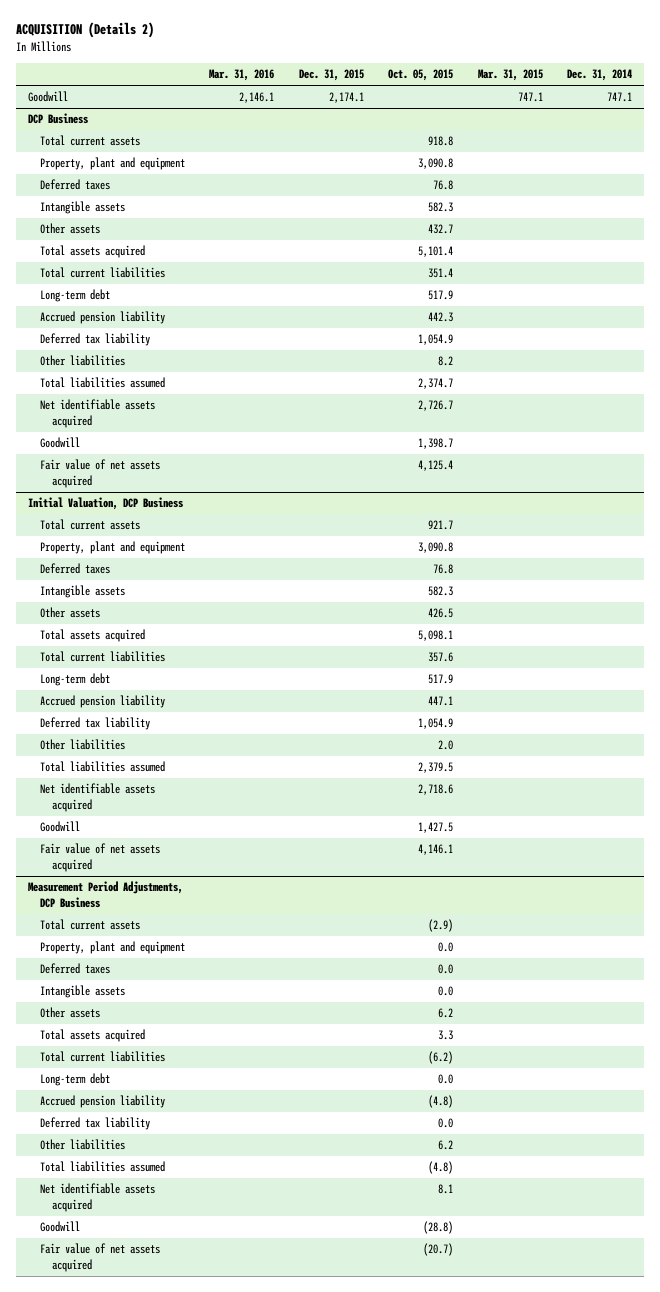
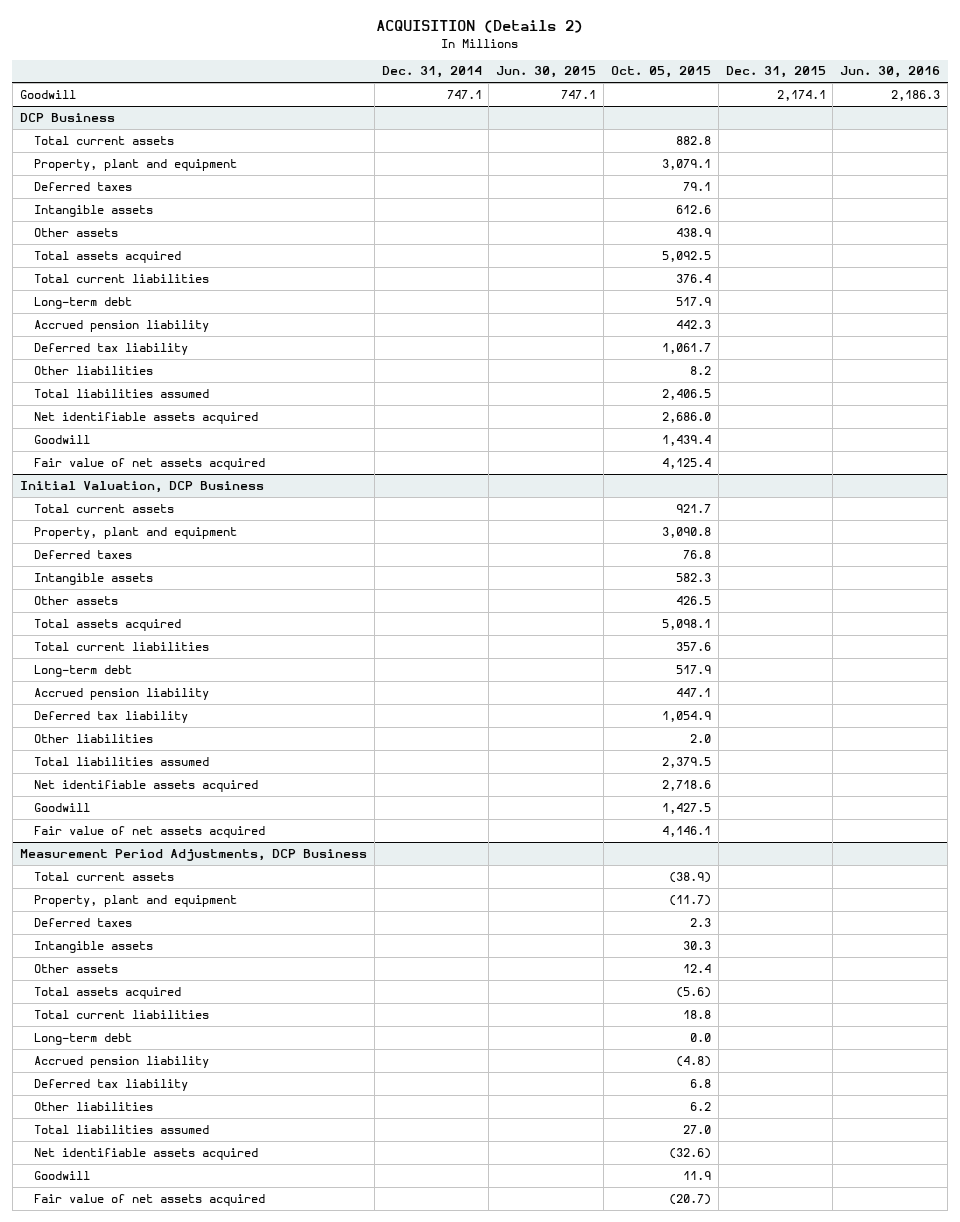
[209,69,275,82] Mar. 31, 2016 -> none
[477,69,543,82] Mar. 31, 2015 -> none
none -> [496,66,597,79] Jun. 30, 2015
none -> [840,66,941,79] Jun. 30, 2016
[428,136,454,147] 918.8 -> [675,135,711,145] 882.8
[418,158,454,170] 3,090.8 -> [661,158,711,170] 3,079.1
[433,180,454,191] 76.8 -> [682,181,711,191] 79.1
[428,202,454,213] 582.3 -> [675,204,711,214] 612.6
[428,224,454,235] 432.7 -> [675,227,711,237] 438.9
[418,246,454,258] 5,101.4 -> [661,250,711,262] 5,092.5
[428,268,454,279] 351.4 -> [675,273,711,283] 376.4
[418,334,454,346] 1,054.9 -> [661,342,711,354] 1,061.7
[418,378,454,390] 2,374.7 -> [661,388,711,400] 2,406.5
[418,400,454,412] 2,726.7 -> [661,411,711,423] 2,686.0
[418,438,454,450] 1,398.7 -> [661,434,711,446] 1,439.4
[428,919,454,933] (2.9) -> [668,871,711,883] (38.9)
[438,942,454,953] 0.0 -> [668,894,711,906] (11.7)
[438,964,454,975] 0.0 -> [689,917,711,927] 2.3
[438,986,454,997] 0.0 -> [682,940,711,950] 30.3
[438,1008,454,1019] 6.2 -> [682,963,711,973] 12.4
[438,1030,454,1041] 3.3 -> [675,986,711,998] (5.6)
[428,1051,454,1065] (6.2) -> [682,1009,711,1019] 18.8
[438,1118,454,1129] 0.0 -> [689,1078,711,1088] 6.8
[428,1161,454,1175] (4.8) -> [682,1124,711,1134] 27.0
[438,1184,454,1195] 8.1 -> [668,1147,711,1159] (32.6)
[423,1221,454,1235] (28.8) -> [682,1170,711,1180] 11.9

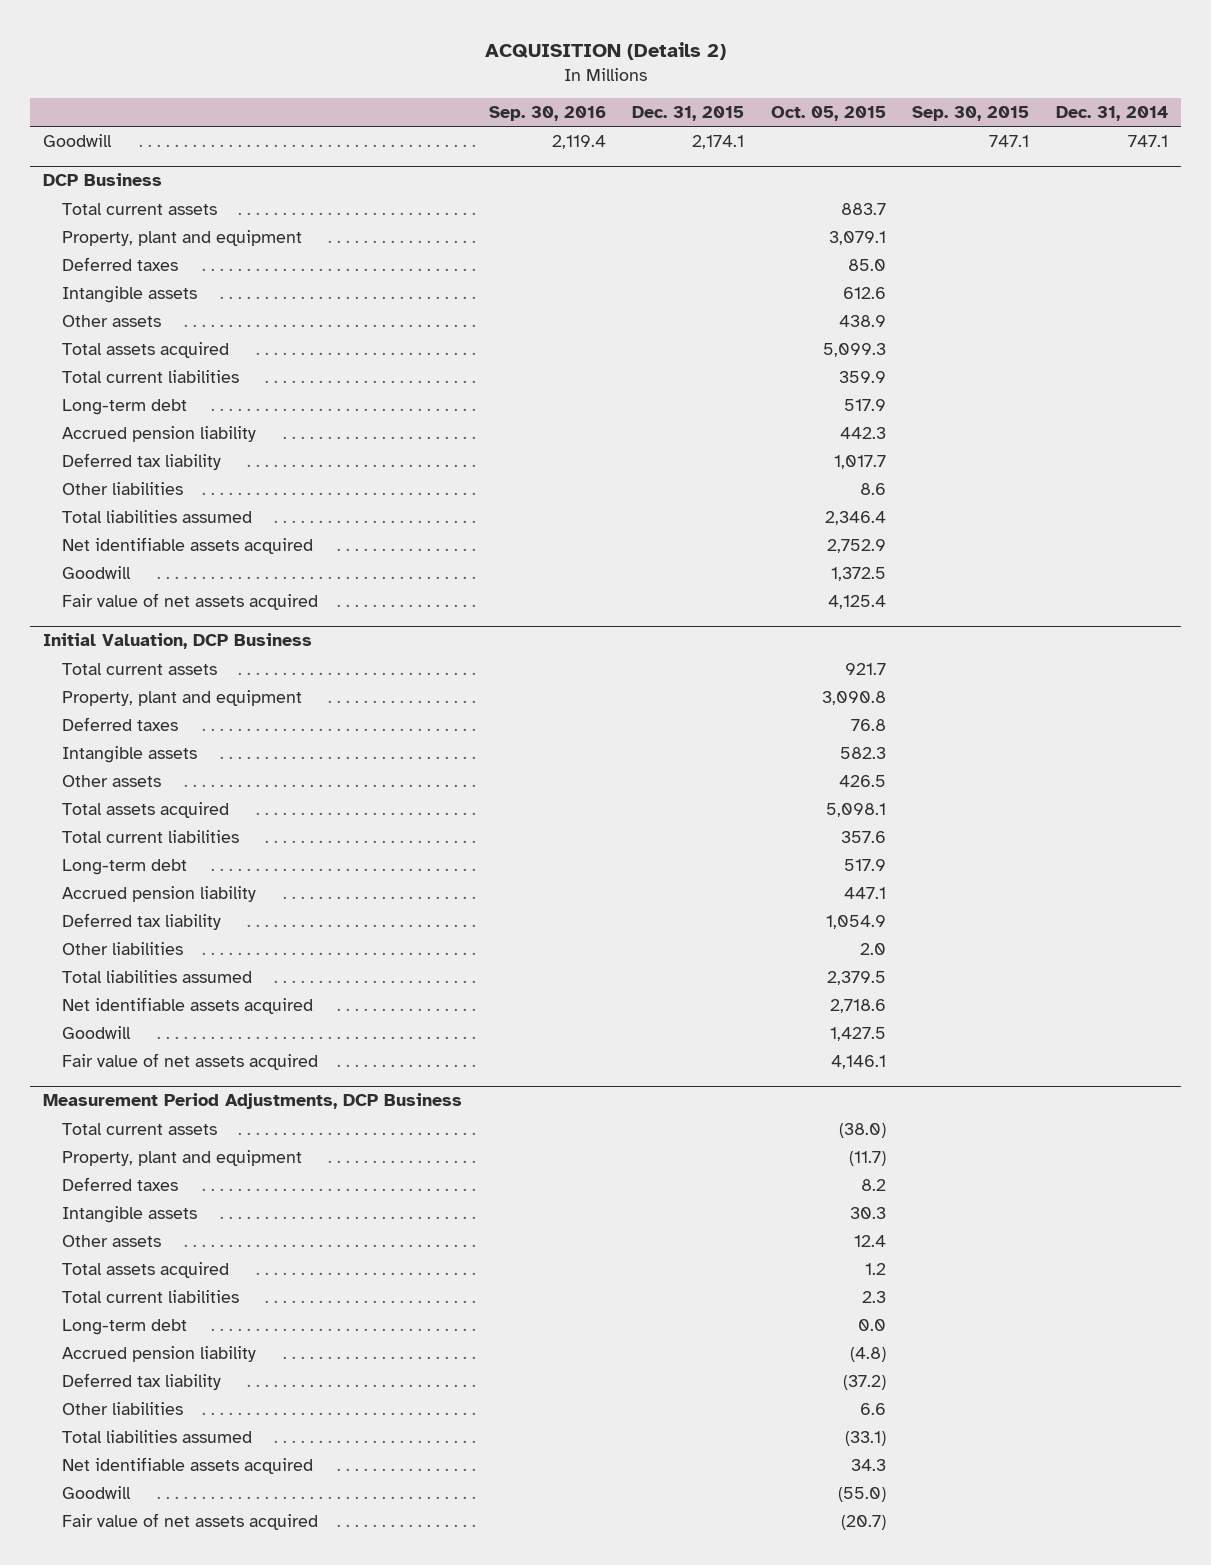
[496,66,597,79] Jun. 30, 2015 -> none
[840,66,941,79] Jun. 30, 2016 -> none
none -> [488,105,606,121] Sep. 30, 2016
none -> [912,105,1030,121] Sep. 30, 2015
[675,135,711,145] 882.8 -> [840,203,886,216] 883.7
[682,181,711,191] 79.1 -> [847,259,886,272] 85.0
[661,250,711,262] 5,092.5 -> [822,343,886,358] 5,099.3
[675,273,711,283] 376.4 -> [838,371,886,384] 359.9
[661,342,711,354] 1,061.7 -> [833,455,886,470] 1,017.7
[689,365,711,375] 8.2 -> [859,483,886,496] 8.6
[661,388,711,400] 2,406.5 -> [824,511,886,526] 2,346.4
[661,411,711,423] 2,686.0 -> [826,539,886,554] 2,752.9
[661,434,711,446] 1,439.4 -> [830,567,886,582] 1,372.5
[668,871,711,883] (38.9) -> [838,1123,886,1139] (38.0)
[689,917,711,927] 2.3 -> [860,1179,886,1192] 8.2
[675,986,711,998] (5.6) -> [864,1263,886,1276] 1.2
[682,1009,711,1019] 18.8 -> [861,1291,886,1304] 2.3
[689,1078,711,1088] 6.8 -> [842,1375,886,1391] (37.2)
[689,1101,711,1111] 6.2 -> [859,1403,886,1416] 6.6
[682,1124,711,1134] 27.0 -> [844,1431,886,1447] (33.1)
[668,1147,711,1159] (32.6) -> [850,1459,886,1472] 34.3
[682,1170,711,1180] 11.9 -> [837,1487,886,1503] (55.0)

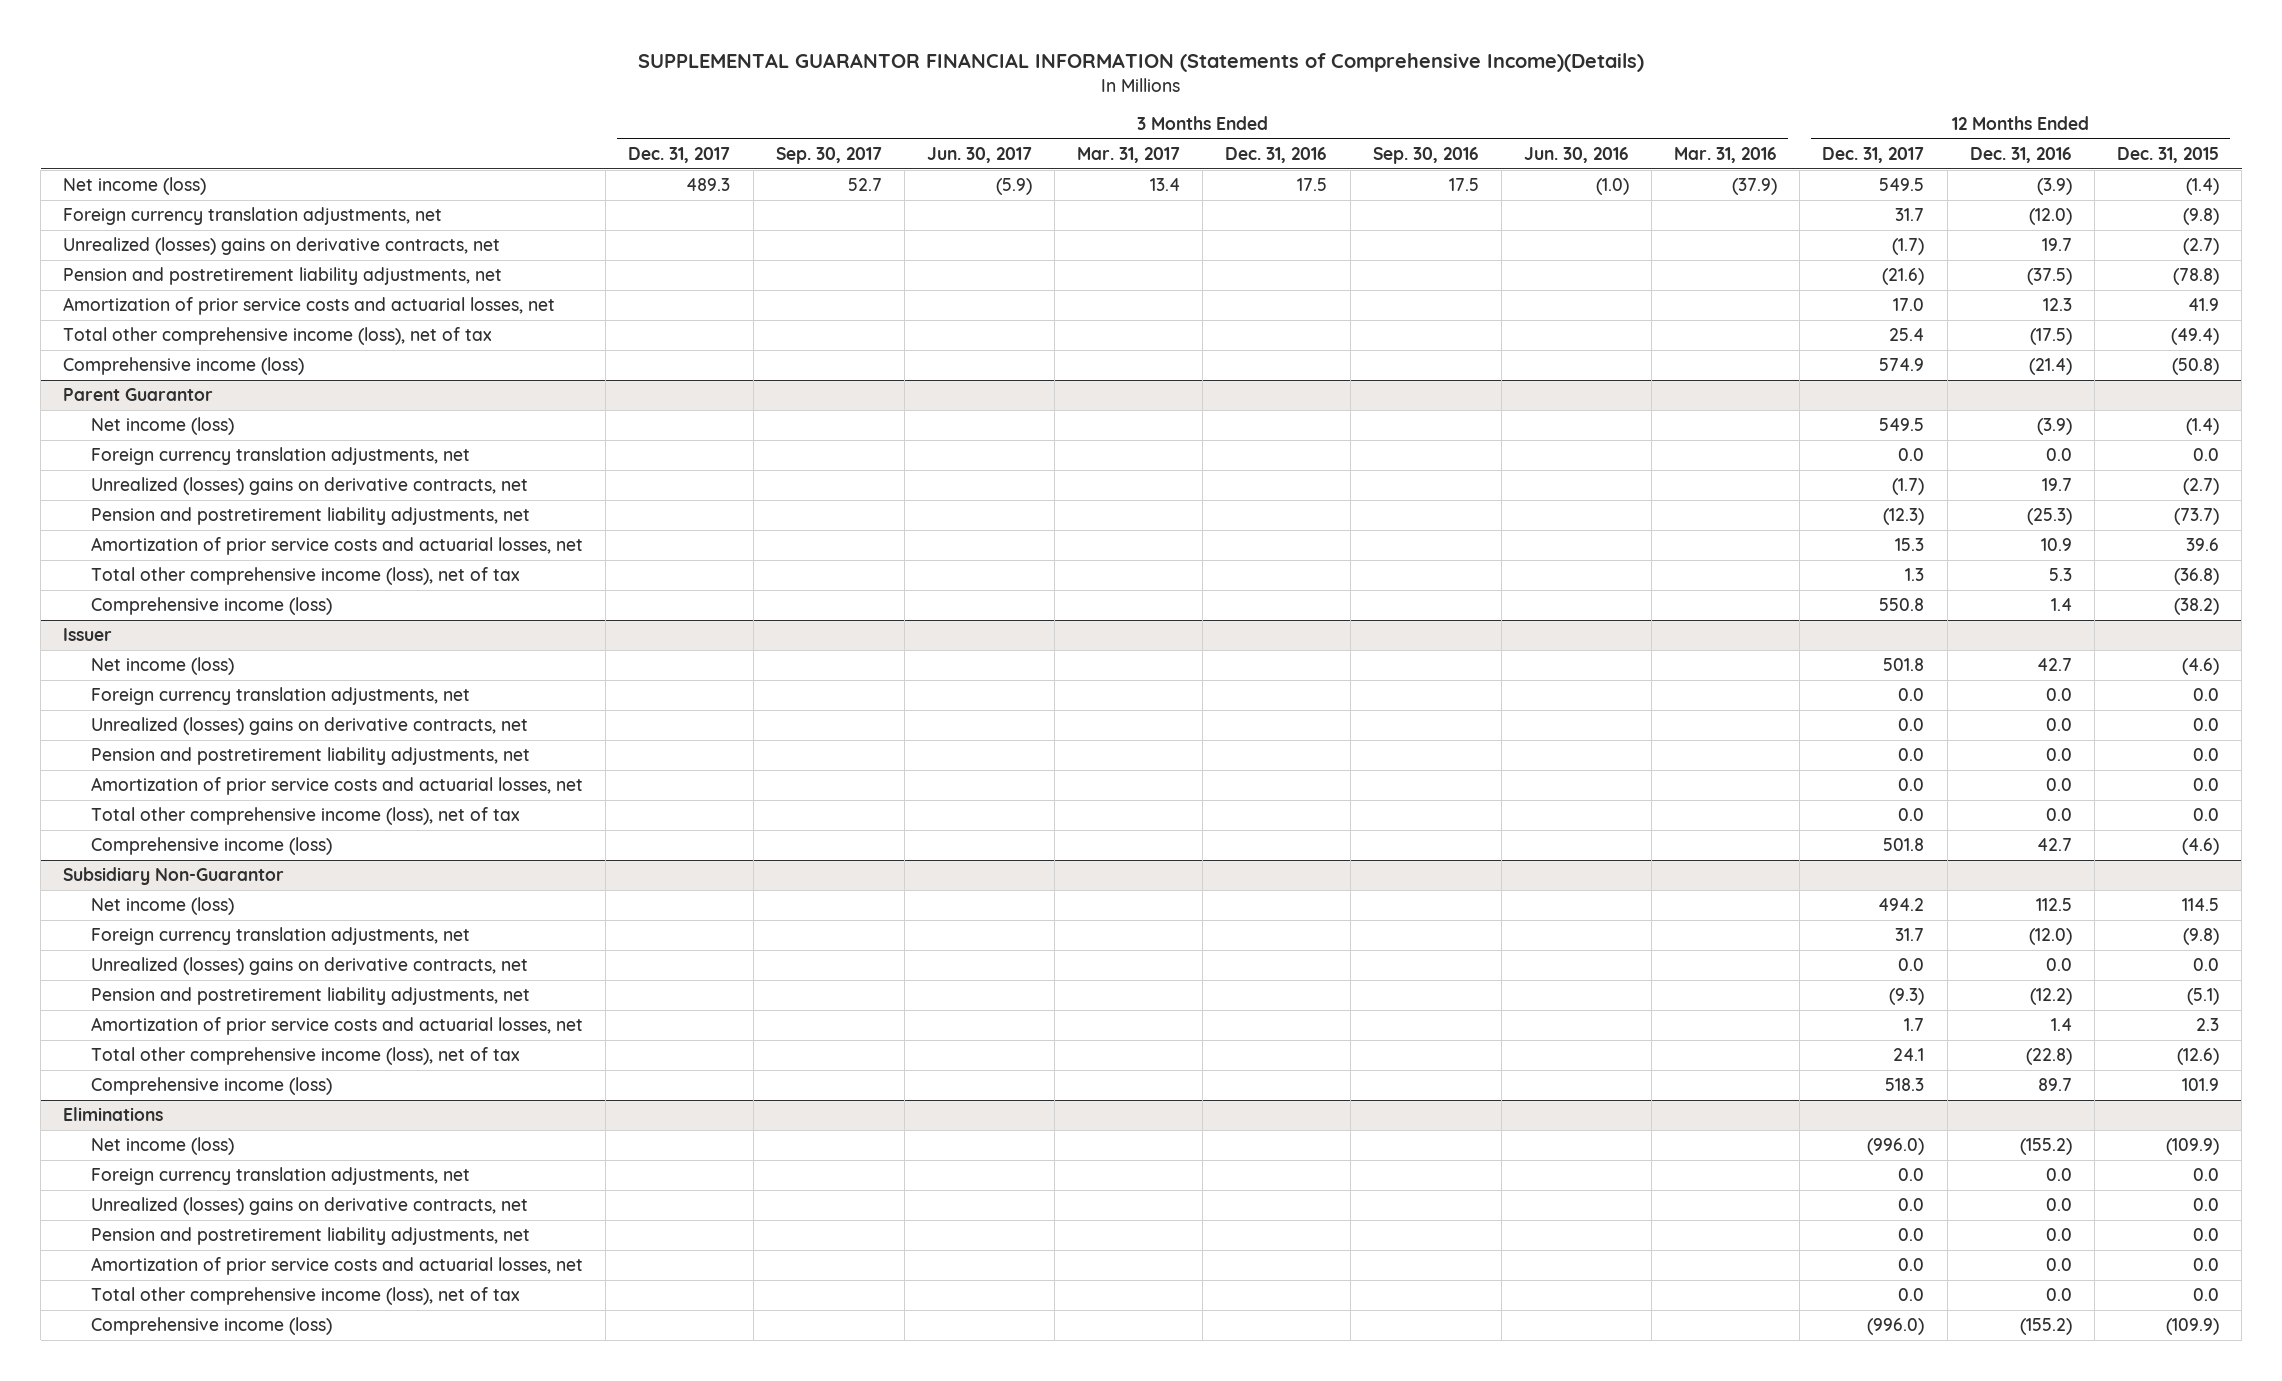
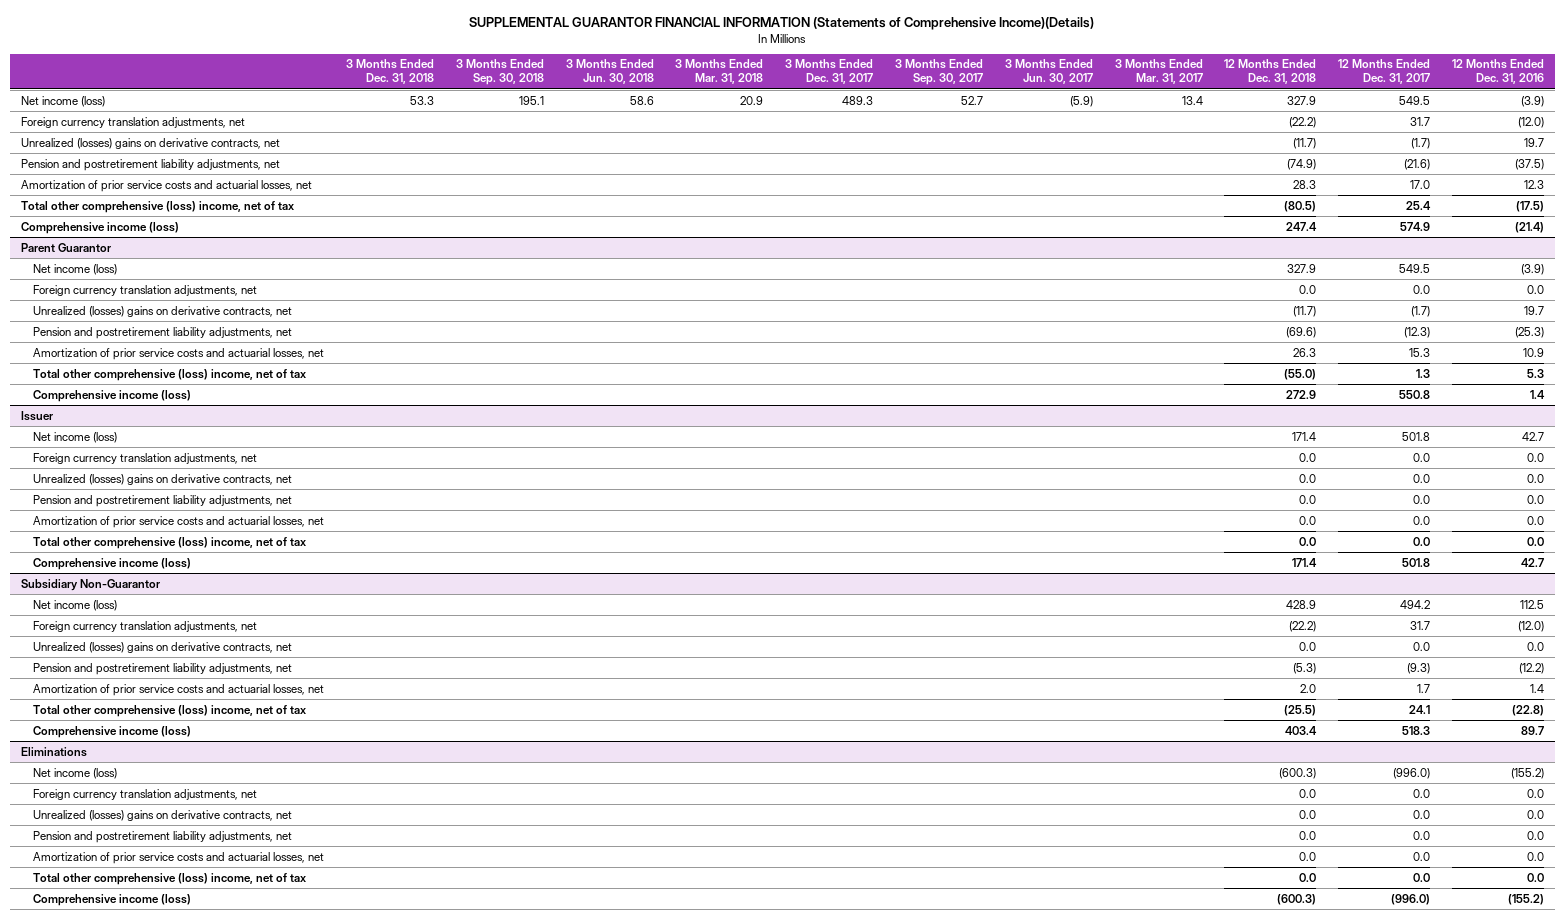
[1225,147,1328,164] Dec. 31, 2016 -> none
[1372,147,1479,165] Sep. 30, 2016 -> none
[1523,147,1629,164] Jun. 30, 2016 -> none
[1674,147,1778,164] Mar. 31, 2016 -> none
[2116,147,2219,164] Dec. 31, 2015 -> none
none -> [346,59,435,85] 3 Months Ended Dec. 31, 2018
none -> [455,59,544,86] 3 Months Ended Sep. 30, 2018
none -> [565,59,654,85] 3 Months Ended Jun. 30, 2018
none -> [675,59,764,85] 3 Months Ended Mar. 31, 2018
none -> [1224,59,1317,85] 12 Months Ended Dec. 31, 2018
[63,327,493,346] Total other comprehensive income (loss), net of tax -> [20,200,294,213] Total other comprehensive (loss) income, net of tax
[91,567,521,586] Total other comprehensive income (loss), net of tax -> [33,368,307,381] Total other comprehensive (loss) income, net of tax
[91,807,521,826] Total other comprehensive income (loss), net of tax -> [33,536,307,549] Total other comprehensive (loss) income, net of tax
[91,1047,521,1066] Total other comprehensive income (loss), net of tax -> [33,704,307,717] Total other comprehensive (loss) income, net of tax
[91,1287,521,1306] Total other comprehensive income (loss), net of tax -> [33,872,307,885] Total other comprehensive (loss) income, net of tax

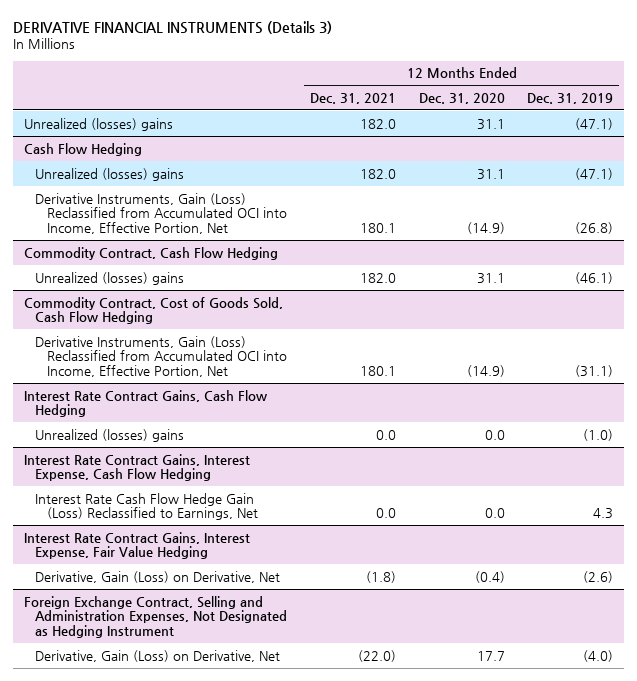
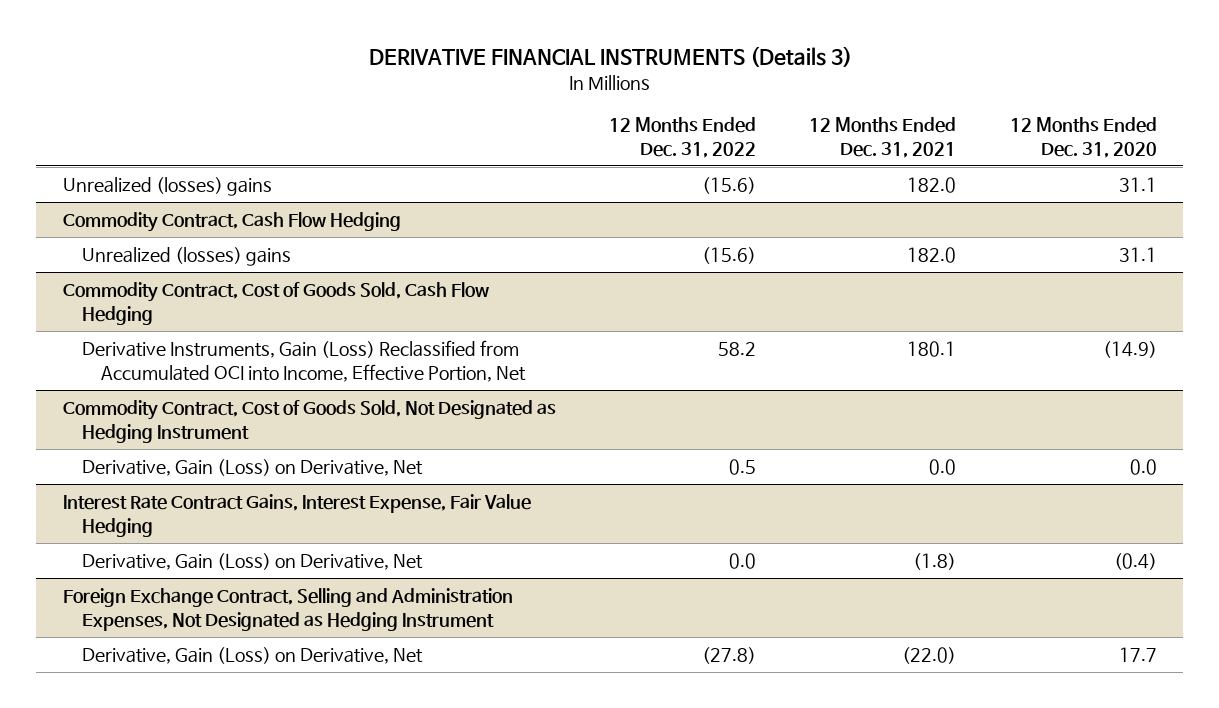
[527,92,614,104] Dec. 31, 2019 -> none
none -> [609,117,757,158] 12 Months Ended Dec. 31, 2022
[24,142,143,156] Cash Flow Hedging -> none
[35,167,185,181] Unrealized (losses) gains -> none
[35,192,287,235] Derivative Instruments, Gain (Loss) Reclassified from Accumulated OCI into Income, Effective Portion, Net -> none
[24,389,269,418] Interest Rate Contract Gains, Cash Flow Hedging -> none
[35,428,185,442] Unrealized (losses) gains -> none
[24,453,251,482] Interest Rate Contract Gains, Interest Expense, Cash Flow Hedging -> none
[35,492,258,521] Interest Rate Cash Flow Hedge Gain (Loss) Reclassified to Earnings, Net -> none
none -> [62,400,556,443] Commodity Contract, Cost of Goods Sold, Not Designated as Hedging Instrument
none -> [82,459,424,477] Derivative, Gain (Loss) on Derivative, Net

